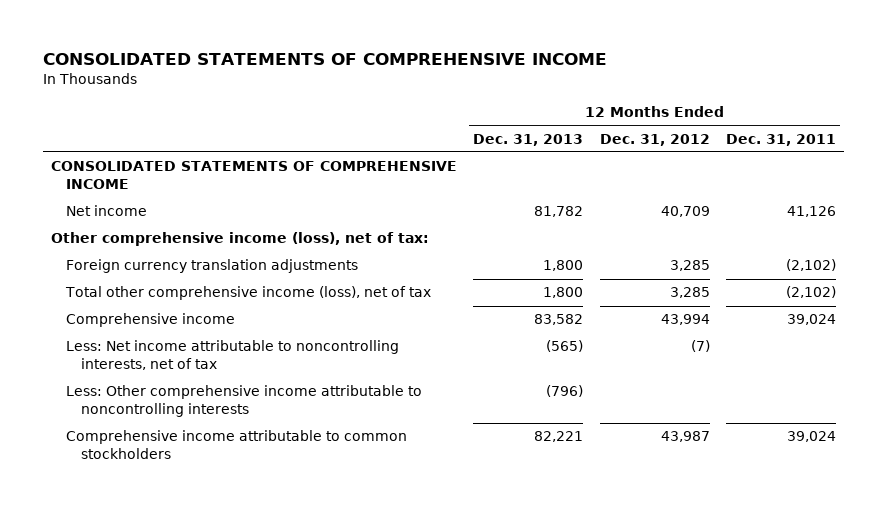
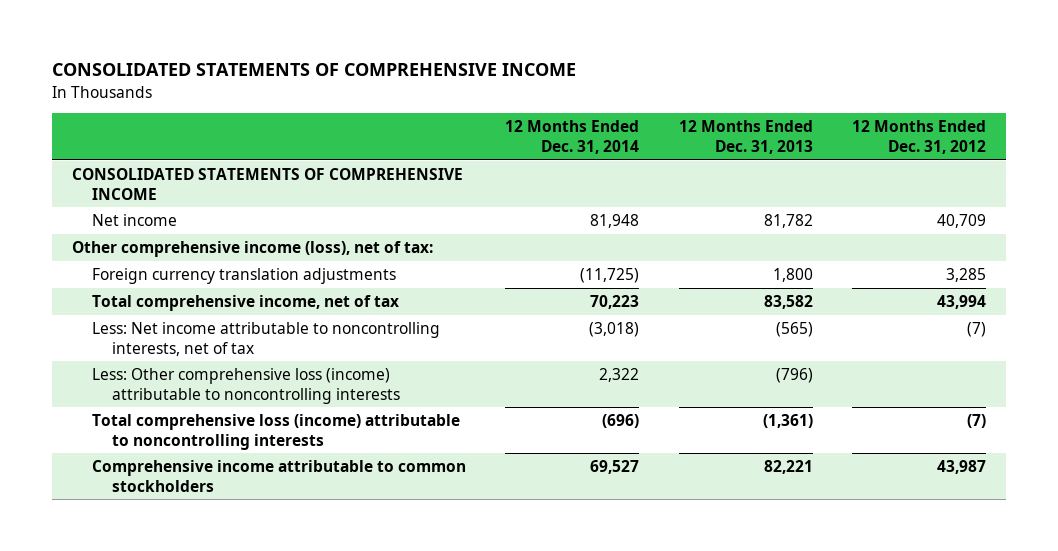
[725,133,836,146] Dec. 31, 2011 -> none
none -> [505,120,640,154] 12 Months Ended Dec. 31, 2014
[64,286,431,301] Total other comprehensive income (loss), net of tax -> none
[65,313,235,328] Comprehensive income -> [91,295,399,312] Total comprehensive income, net of tax
[65,385,422,418] Less: Other comprehensive income attributable to noncontrolling interests -> [91,368,401,404] Less: Other comprehensive loss (income) attributable to noncontrolling interests
none -> [91,414,460,450] Total comprehensive loss (income) attributable to noncontrolling interests

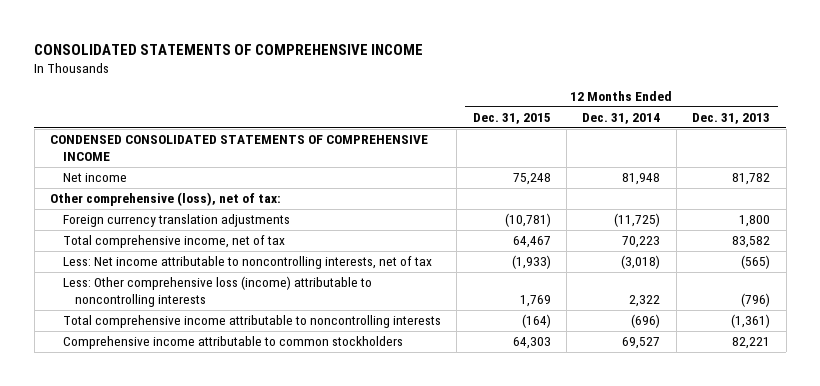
[852,120,987,154] 12 Months Ended Dec. 31, 2012 -> none
none -> [472,112,551,124] Dec. 31, 2015
[71,168,463,200] CONSOLIDATED STATEMENTS OF COMPREHENSIVE INCOME -> [49,135,428,162] CONDENSED CONSOLIDATED STATEMENTS OF COMPREHENSIVE INCOME
[71,241,433,258] Other comprehensive income (loss), net of tax: -> [49,192,281,207] Other comprehensive (loss), net of tax:
[91,414,460,450] Total comprehensive loss (income) attributable to noncontrolling interests -> [62,315,441,329] Total comprehensive income attributable to noncontrolling interests

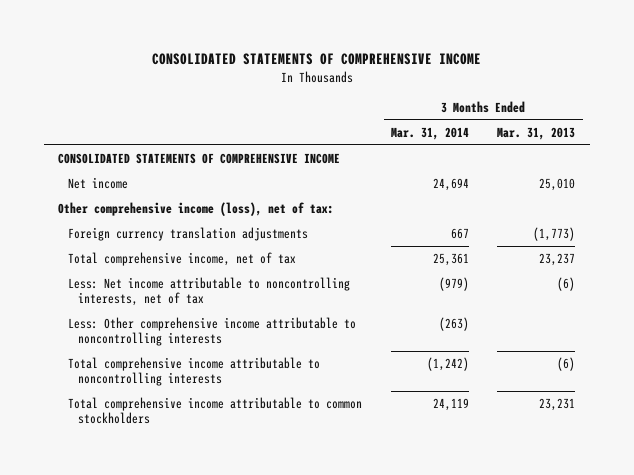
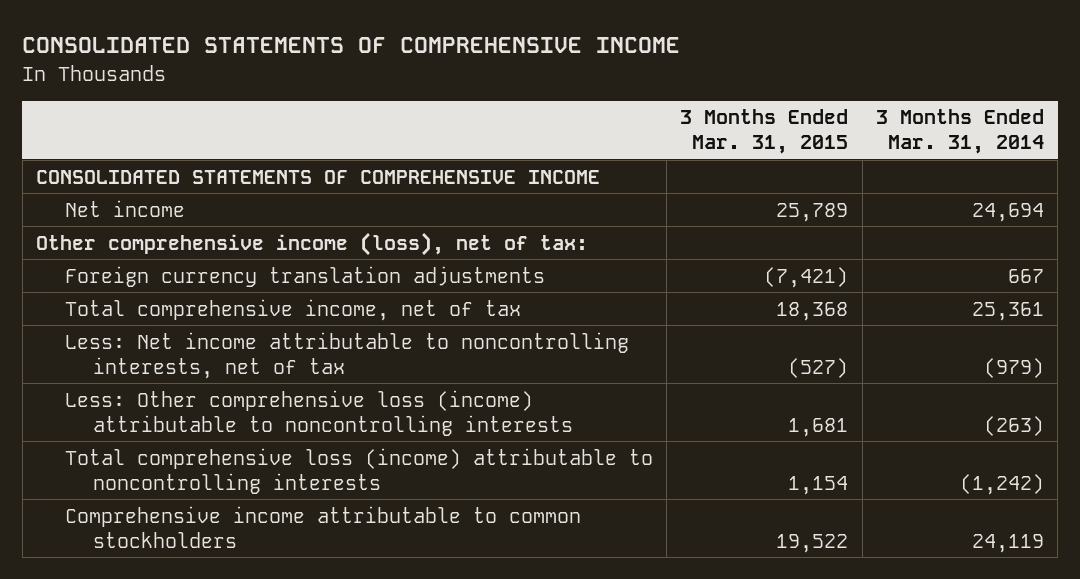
[497,126,576,140] Mar. 31, 2013 -> none
none -> [680,109,849,155] 3 Months Ended Mar. 31, 2015
[68,317,357,347] Less: Other comprehensive income attributable to noncontrolling interests -> [64,389,574,436] Less: Other comprehensive loss (income) attributable to noncontrolling interests
[68,357,321,387] Total comprehensive income attributable to noncontrolling interests -> [64,447,653,494] Total comprehensive loss (income) attributable to noncontrolling interests
[68,397,363,425] Total comprehensive income attributable to common stockholders -> [64,505,581,548] Comprehensive income attributable to common stockholders

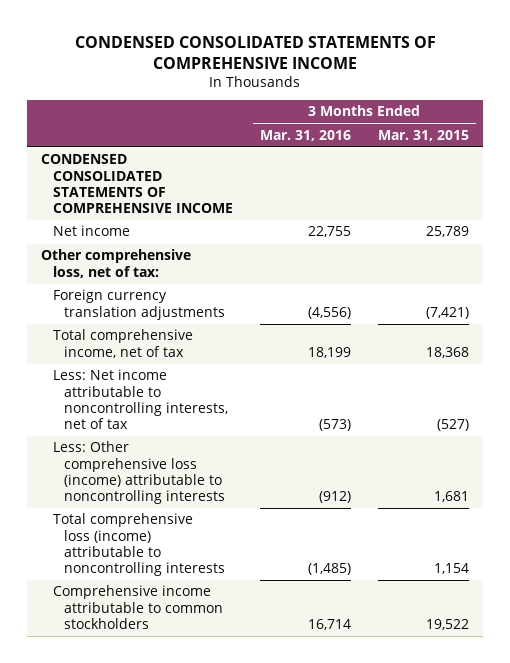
[22,37,681,54] CONSOLIDATED STATEMENTS OF COMPREHENSIVE INCOME -> [75,36,437,69] CONDENSED CONSOLIDATED STATEMENTS OF COMPREHENSIVE INCOME
[875,109,1044,155] 3 Months Ended Mar. 31, 2014 -> none
none -> [259,129,351,141] Mar. 31, 2016
[36,169,601,184] CONSOLIDATED STATEMENTS OF COMPREHENSIVE INCOME -> [41,154,233,213] CONDENSED CONSOLIDATED STATEMENTS OF COMPREHENSIVE INCOME
[36,231,589,256] Other comprehensive income (loss), net of tax: -> [41,249,192,278] Other comprehensive loss, net of tax:

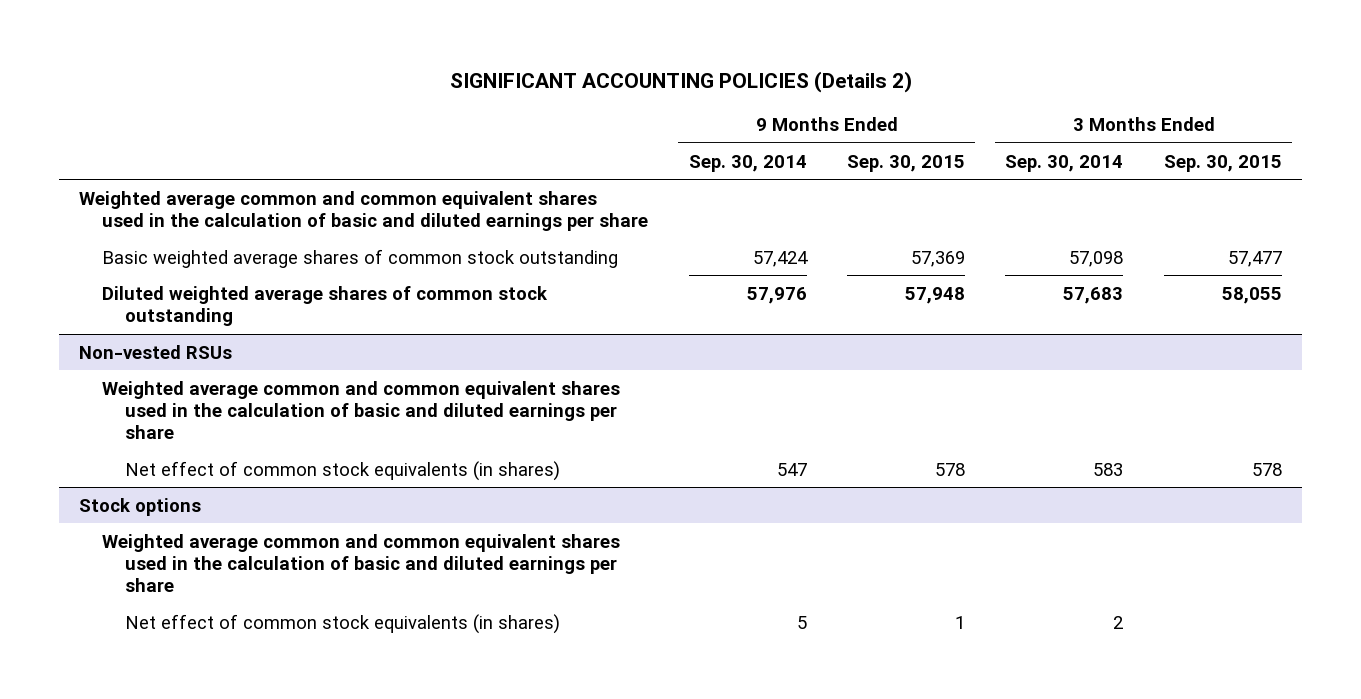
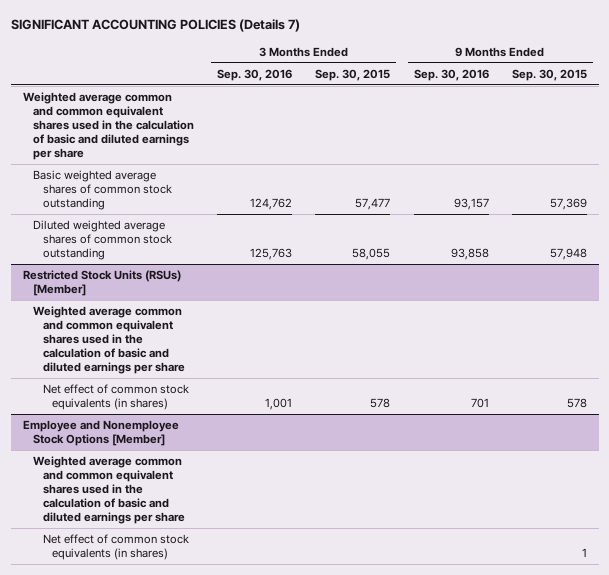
[449,70,912,93] SIGNIFICANT ACCOUNTING POLICIES (Details 2) -> [10,18,300,32] SIGNIFICANT ACCOUNTING POLICIES (Details 7)
[688,154,807,172] Sep. 30, 2014 -> none
[1005,154,1124,172] Sep. 30, 2014 -> none
none -> [216,68,292,81] Sep. 30, 2016
none -> [413,68,489,81] Sep. 30, 2016
[79,344,233,359] Non-vested RSUs -> [22,270,181,297] Restricted Stock Units (RSUs) [Member]
[79,497,202,516] Stock options -> none
none -> [22,420,179,447] Employee and Nonemployee Stock Options [Member]

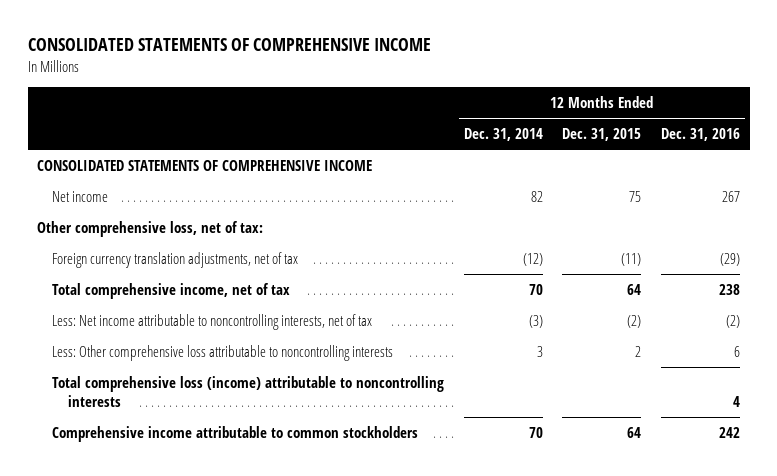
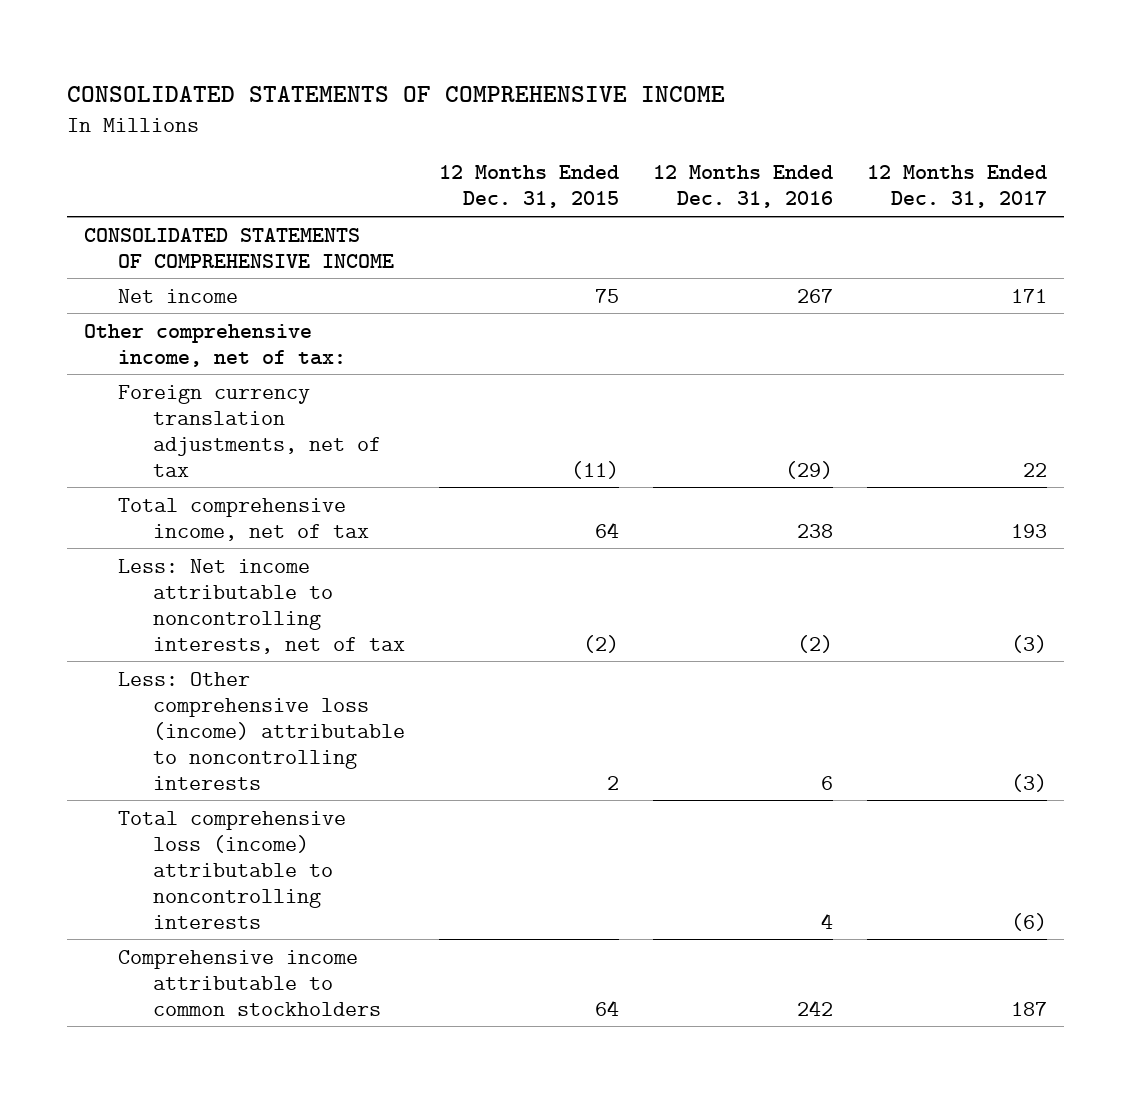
[463,128,543,142] Dec. 31, 2014 -> none
none -> [866,165,1047,209] 12 Months Ended Dec. 31, 2017
[37,220,264,237] Other comprehensive loss, net of tax: -> [83,323,347,367] Other comprehensive income, net of tax:
[52,344,394,361] Less: Other comprehensive loss attributable to noncontrolling interests -> [118,671,406,790] Less: Other comprehensive loss (income) attributable to noncontrolling interests

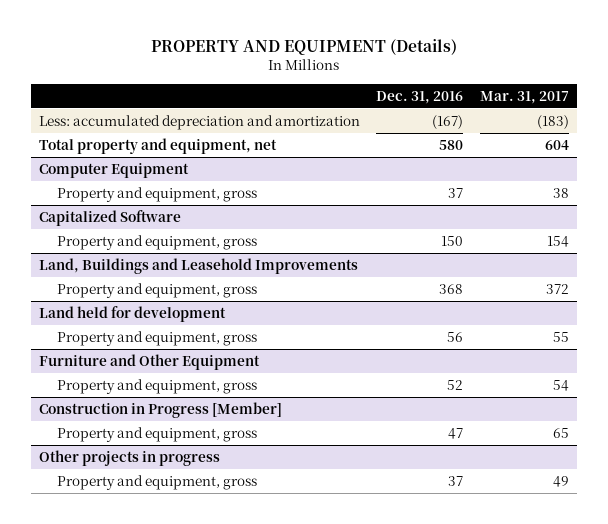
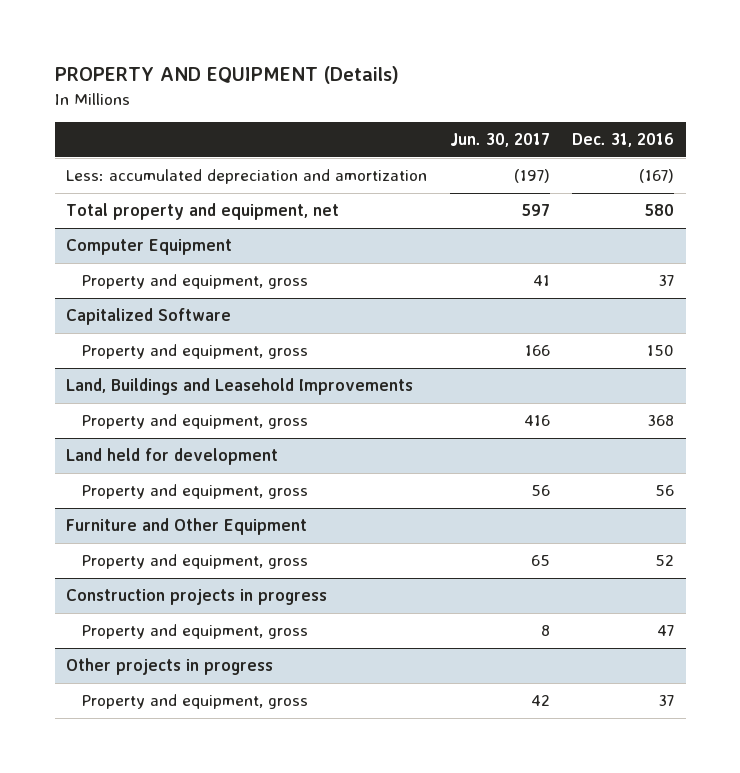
[479,90,569,104] Mar. 31, 2017 -> none
none -> [449,133,550,148] Jun. 30, 2017
[39,401,283,418] Construction in Progress [Member] -> [65,589,327,606] Construction projects in progress

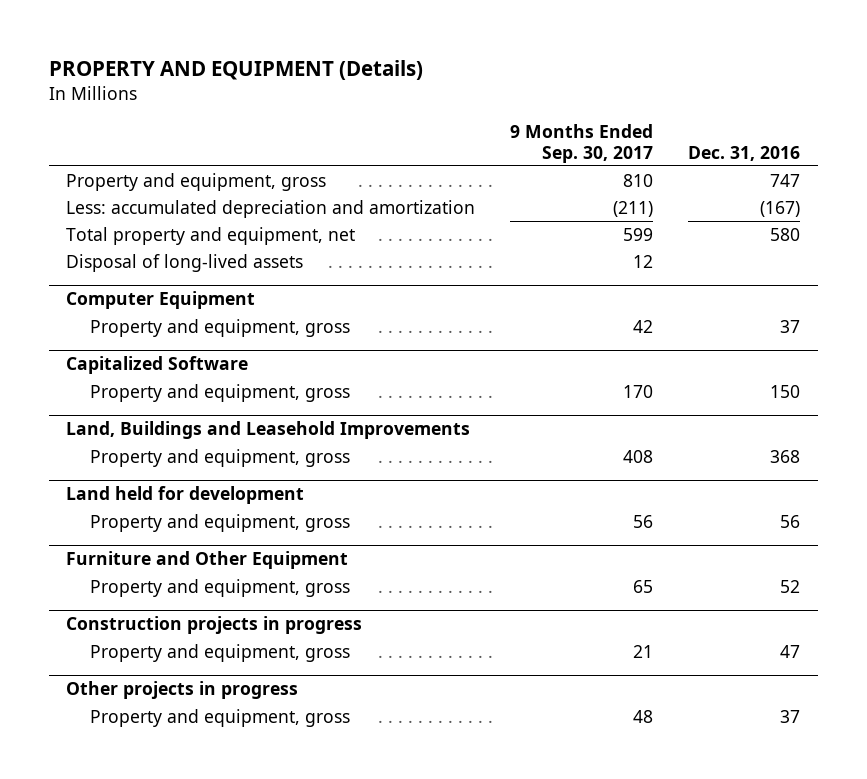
[449,133,550,148] Jun. 30, 2017 -> none
none -> [510,123,654,163] 9 Months Ended Sep. 30, 2017
none -> [66,172,327,191] Property and equipment, gross
none -> [66,253,304,272] Disposal of long-lived assets

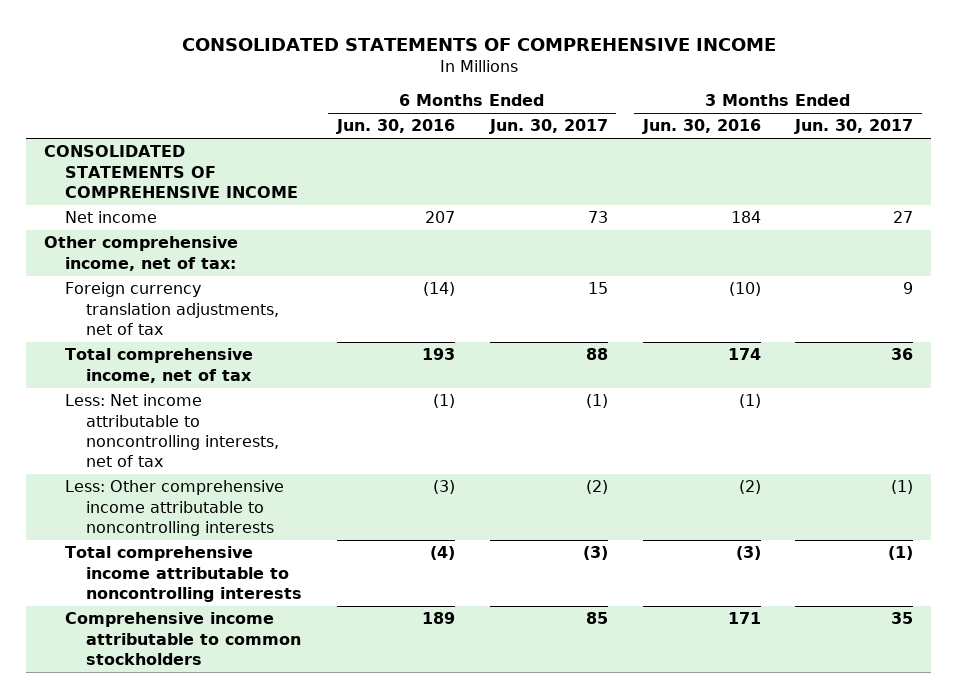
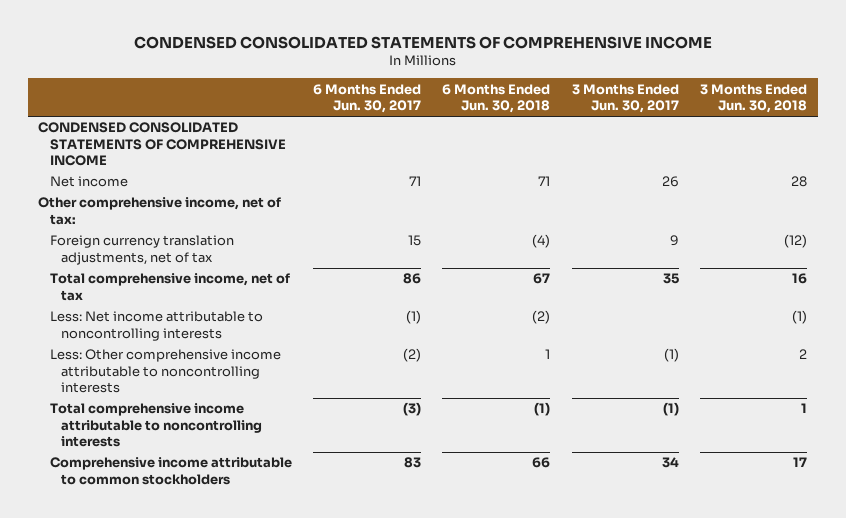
[181,37,776,51] CONSOLIDATED STATEMENTS OF COMPREHENSIVE INCOME -> [133,35,712,49] CONDENSED CONSOLIDATED STATEMENTS OF COMPREHENSIVE INCOME
[335,119,455,135] Jun. 30, 2016 -> none
[641,119,761,135] Jun. 30, 2016 -> none
none -> [442,83,551,114] 6 Months Ended Jun. 30, 2018
none -> [700,83,808,114] 3 Months Ended Jun. 30, 2018
[43,145,298,198] CONSOLIDATED STATEMENTS OF COMPREHENSIVE INCOME -> [38,122,286,166] CONDENSED CONSOLIDATED STATEMENTS OF COMPREHENSIVE INCOME
[587,211,608,224] 73 -> [409,176,422,187] 71
[893,211,914,224] 27 -> [661,176,679,188] 26
[585,348,608,361] 88 -> [403,273,422,285] 86
[891,348,914,361] 36 -> [662,273,679,285] 35
[64,394,279,468] Less: Net income attributable to noncontrolling interests, net of tax -> [49,311,263,341] Less: Net income attributable to noncontrolling interests
[585,612,608,625] 85 -> [404,457,422,469] 83
[891,612,914,625] 35 -> [661,457,679,469] 34

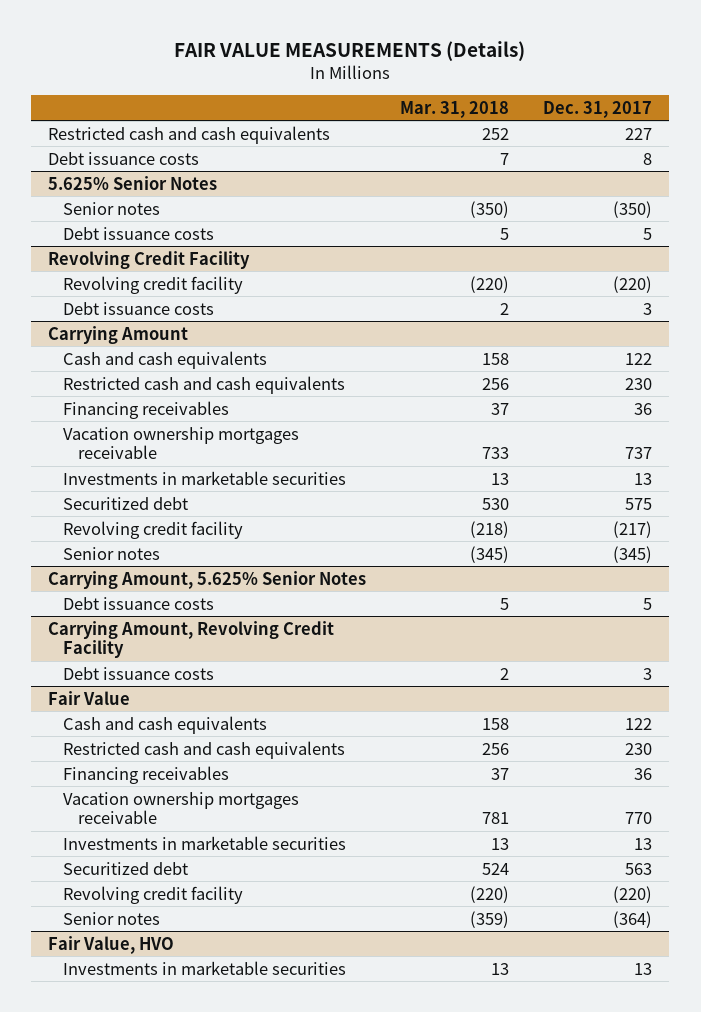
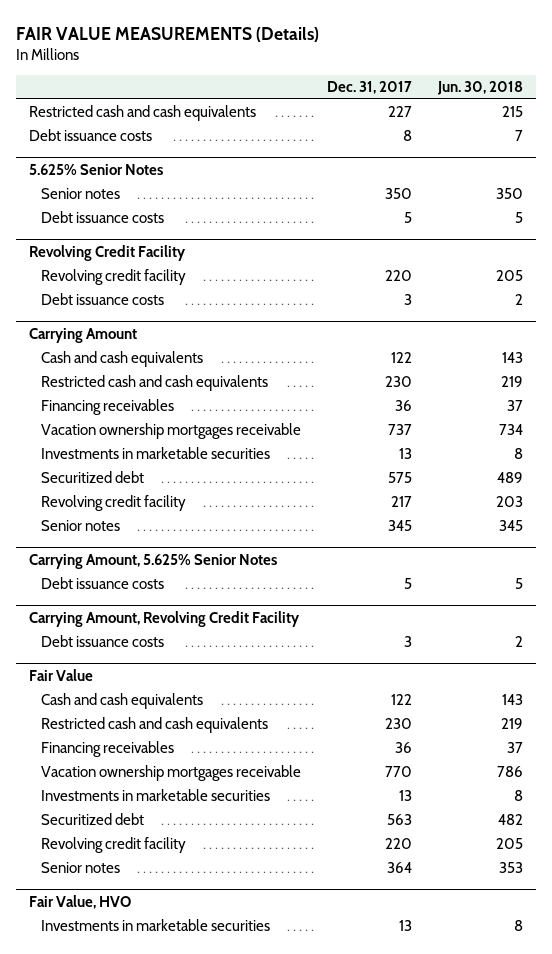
[400,100,510,118] Mar. 31, 2018 -> none
none -> [437,81,524,96] Jun. 30, 2018
[613,200,653,218] (350) -> [385,188,413,200] 350
[613,275,653,293] (220) -> [385,270,413,282] 220
[613,520,653,538] (217) -> [391,496,413,508] 217
[613,545,653,563] (345) -> [388,520,413,532] 345
[613,885,653,903] (220) -> [385,838,413,850] 220
[613,910,653,928] (364) -> [387,862,413,874] 364

